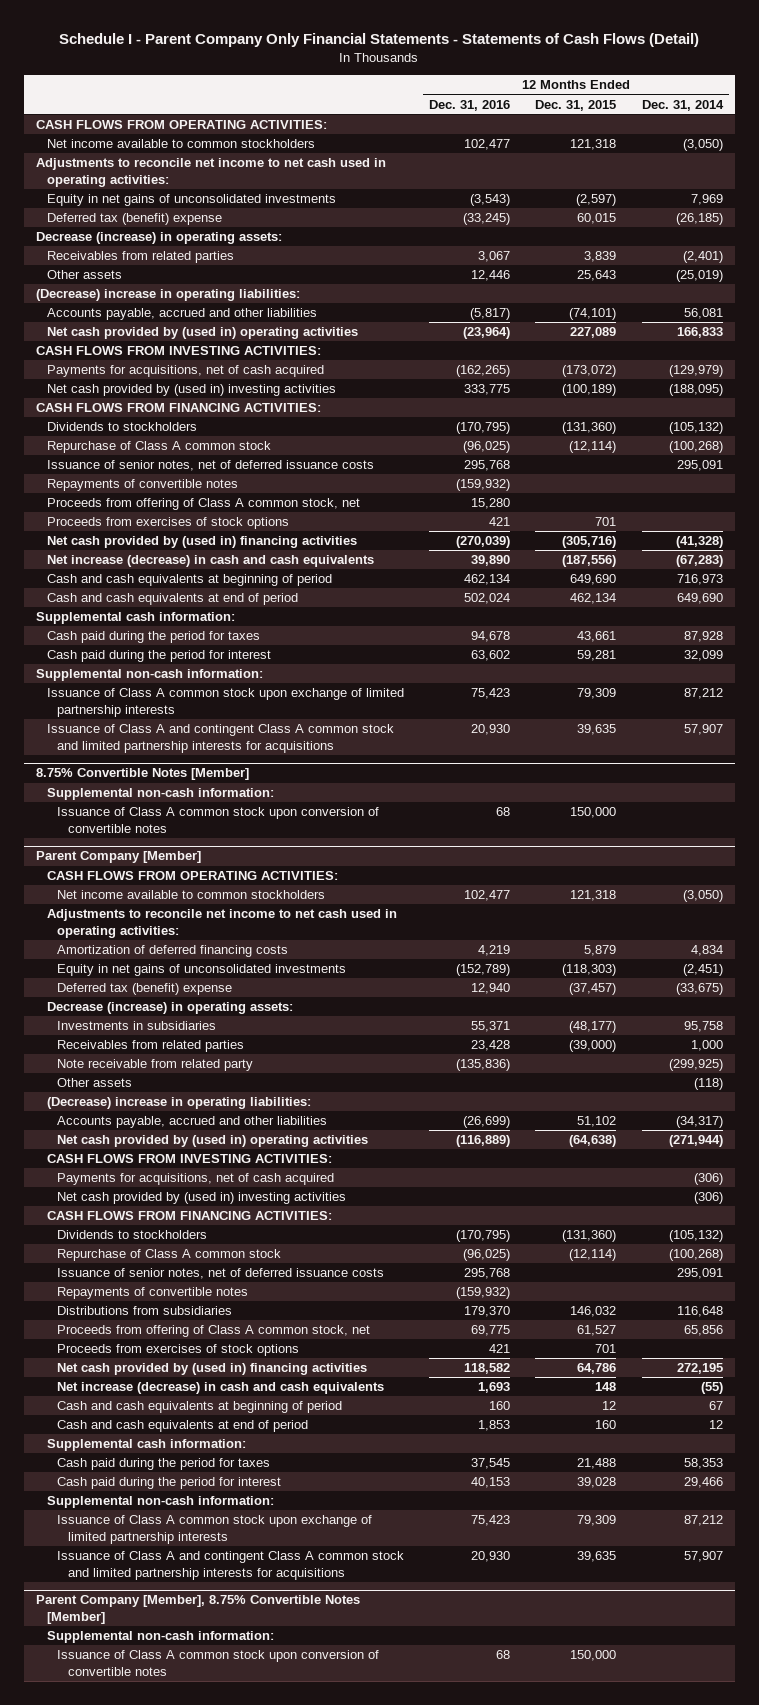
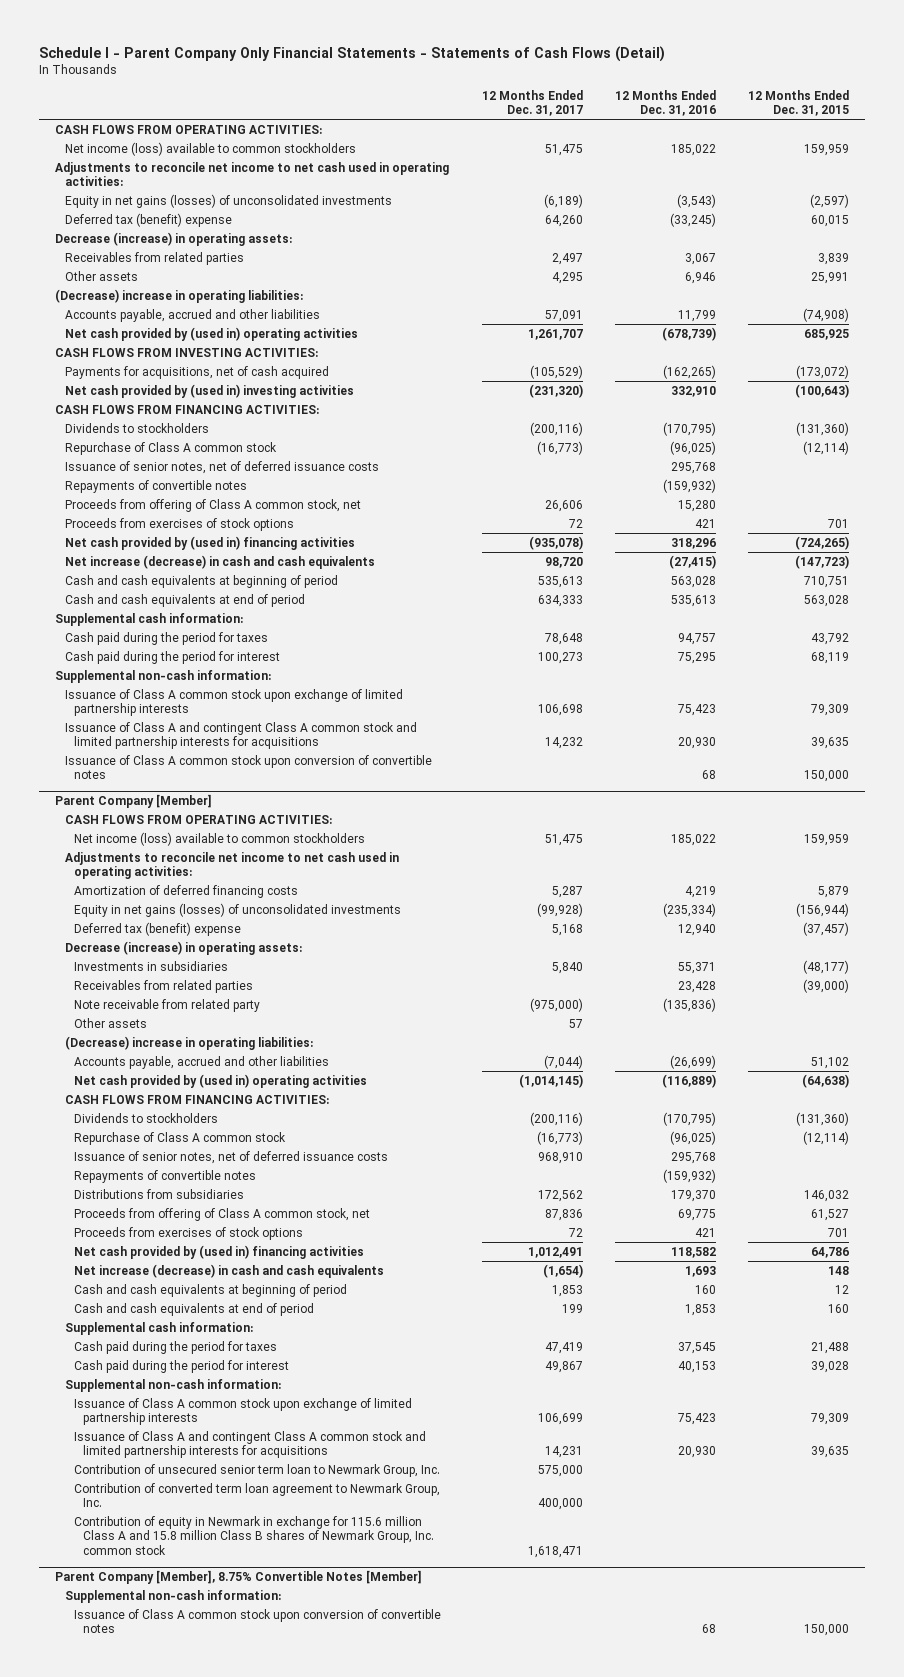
[641,99,724,111] Dec. 31, 2014 -> none
none -> [481,89,583,117] 12 Months Ended Dec. 31, 2017
[46,139,315,149] Net income available to common stockholders -> [64,141,356,156] Net income (loss) available to common stockholders
[464,139,511,151] 102,477 -> [670,143,716,156] 185,022
[570,139,617,151] 121,318 -> [804,143,850,156] 159,959
[46,194,336,207] Equity in net gains of unconsolidated investments -> [64,193,392,208] Equity in net gains (losses) of unconsolidated investments
[471,270,511,282] 12,446 -> [684,271,716,284] 6,946
[577,270,617,282] 25,643 -> [811,271,850,284] 25,991
[470,308,511,321] (5,817) -> [677,309,716,322] 11,799
[569,308,617,321] (74,101) -> [803,307,850,322] (74,908)
[463,327,511,340] (23,964) -> [661,326,716,341] (678,739)
[570,327,617,339] 227,089 -> [804,328,850,340] 685,925
[464,384,511,396] 333,775 -> [670,385,716,397] 332,910
[562,384,617,397] (100,189) -> [795,383,850,398] (100,643)
[456,536,511,549] (270,039) -> [670,537,716,549] 318,296
[562,536,617,549] (305,716) -> [795,535,850,550] (724,265)
[471,555,511,567] 39,890 -> [668,554,716,569] (27,415)
[562,555,617,568] (187,556) -> [795,554,850,569] (147,723)
[464,574,511,586] 462,134 -> [670,575,716,588] 563,028
[570,574,617,586] 649,690 -> [804,575,850,588] 710,751
[464,593,511,605] 502,024 -> [670,594,716,607] 535,613
[570,593,617,605] 462,134 -> [804,594,850,607] 563,028
[471,631,511,643] 94,678 -> [677,632,716,645] 94,757
[577,631,617,643] 43,661 -> [811,632,850,645] 43,792
[471,650,511,662] 63,602 -> [677,651,716,664] 75,295
[577,650,617,662] 59,281 -> [811,651,850,664] 68,119
[36,768,250,781] 8.75% Convertible Notes [Member] -> none
[46,788,274,801] Supplemental non-cash information: -> none
[57,890,326,900] Net income available to common stockholders -> [73,831,365,846] Net income (loss) available to common stockholders
[464,890,511,902] 102,477 -> [670,833,716,846] 185,022
[570,890,617,902] 121,318 -> [804,833,850,846] 159,959
[57,964,347,977] Equity in net gains of unconsolidated investments -> [73,902,401,917] Equity in net gains (losses) of unconsolidated investments
[456,964,511,977] (152,789) -> [662,902,716,917] (235,334)
[562,964,617,977] (118,303) -> [796,902,850,917] (156,944)
[46,1154,332,1164] CASH FLOWS FROM INVESTING ACTIVITIES: -> none
[57,1173,335,1186] Payments for acquisitions, net of cash acquired -> none
[57,1192,347,1205] Net cash provided by (used in) investing activities -> none
none -> [73,1463,440,1477] Contribution of unsecured senior term loan to Newmark Group, Inc.
none -> [73,1482,440,1508] Contribution of converted term loan agreement to Newmark Group, Inc.
none -> [73,1515,435,1555] Contribution of equity in Newmark in exchange for 115.6 million Class A and 15.8 million Class B shares of Newmark Group, Inc. common stock

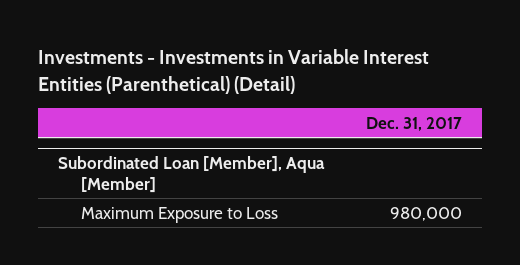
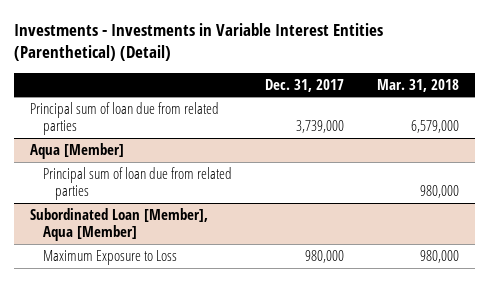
none -> [376,78,459,92] Mar. 31, 2018
none -> [30,101,220,136] Principal sum of loan due from related parties
none -> [30,142,125,159] Aqua [Member]
none -> [42,166,232,201] Principal sum of loan due from related parties

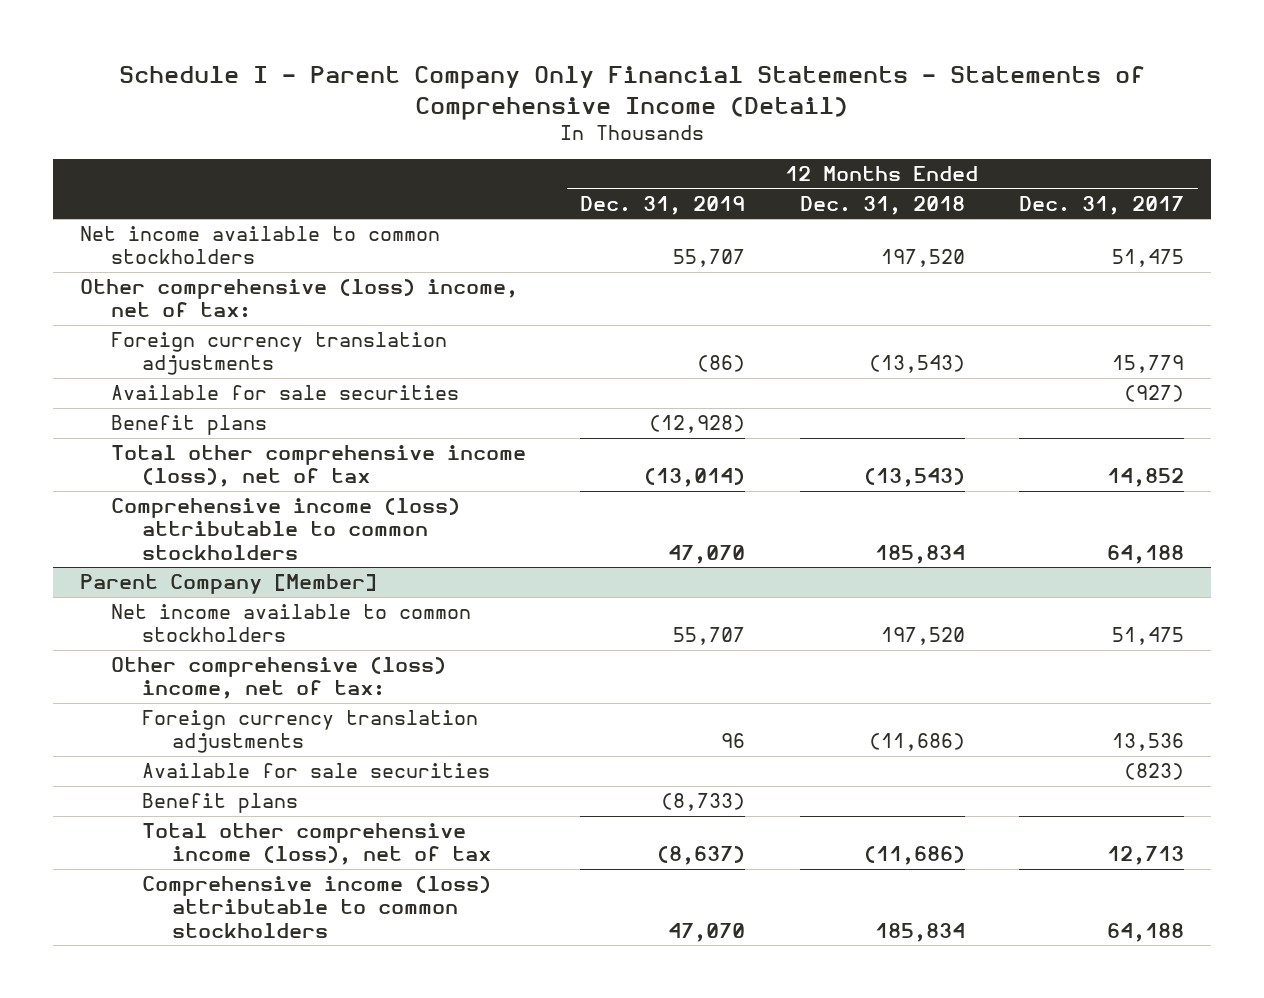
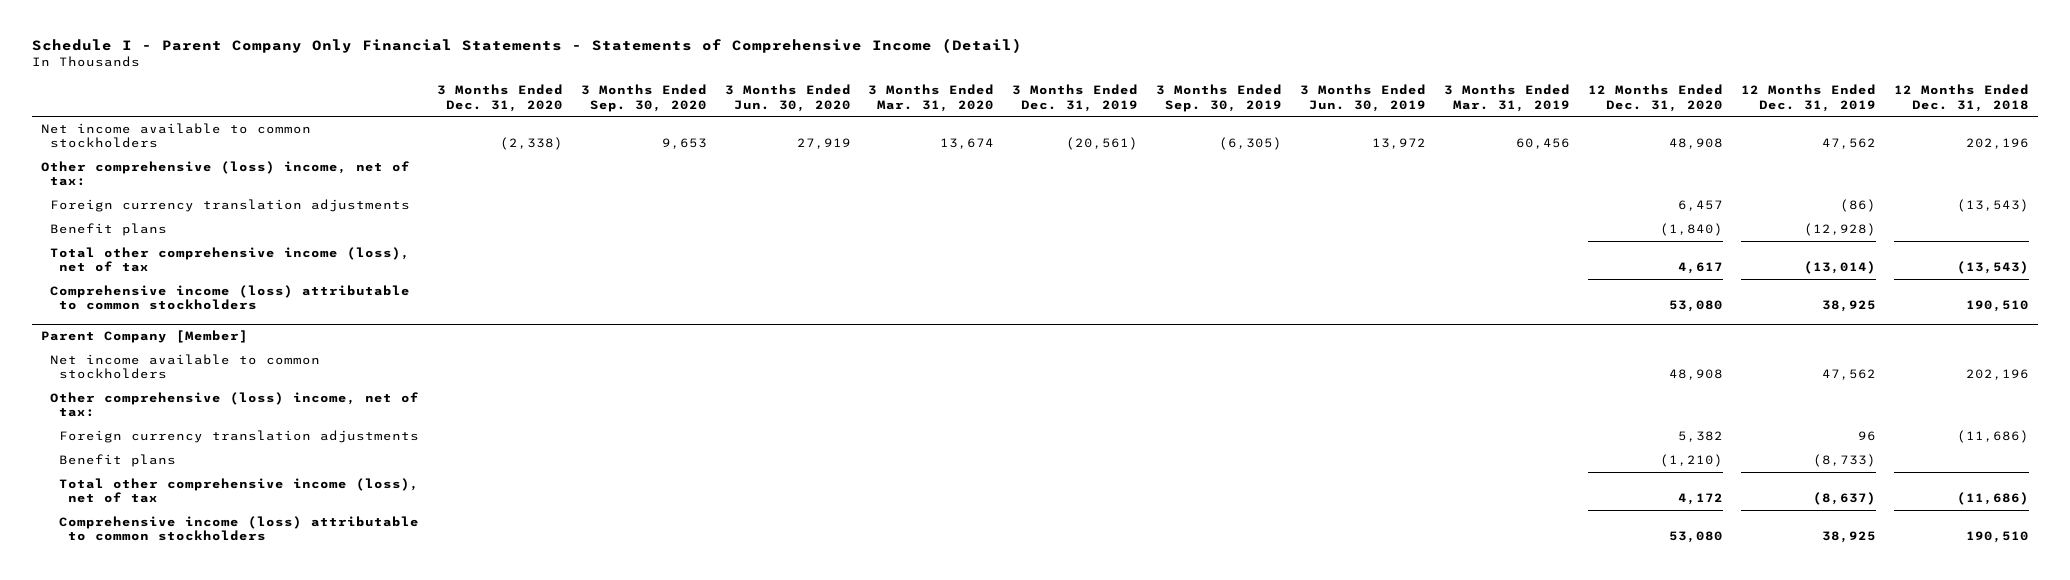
[1019,195,1185,215] Dec. 31, 2017 -> none
none -> [436,84,563,112] 3 Months Ended Dec. 31, 2020
none -> [580,84,707,112] 3 Months Ended Sep. 30, 2020
none -> [724,84,851,112] 3 Months Ended Jun. 30, 2020
none -> [868,84,995,112] 3 Months Ended Mar. 31, 2020
none -> [1012,84,1139,112] 3 Months Ended Dec. 31, 2019
none -> [1156,84,1283,112] 3 Months Ended Sep. 30, 2019
none -> [1300,84,1427,112] 3 Months Ended Jun. 30, 2019
none -> [1443,84,1570,112] 3 Months Ended Mar. 31, 2019
none -> [1587,84,1723,112] 12 Months Ended Dec. 31, 2020
[673,249,746,268] 55,707 -> [1821,138,1876,150] 47,562
[880,249,965,268] 197,520 -> [1965,138,2029,150] 202,196
[111,385,460,401] Available for sale securities -> none
[668,544,746,564] 47,070 -> [1821,300,1876,313] 38,925
[874,544,965,564] 185,834 -> [1965,300,2029,313] 190,510
[673,627,746,646] 55,707 -> [1821,369,1876,381] 47,562
[880,627,965,646] 197,520 -> [1965,369,2029,381] 202,196
[141,763,490,779] Available for sale securities -> none
[668,922,746,942] 47,070 -> [1821,531,1876,544] 38,925
[874,922,965,942] 185,834 -> [1965,531,2029,544] 190,510

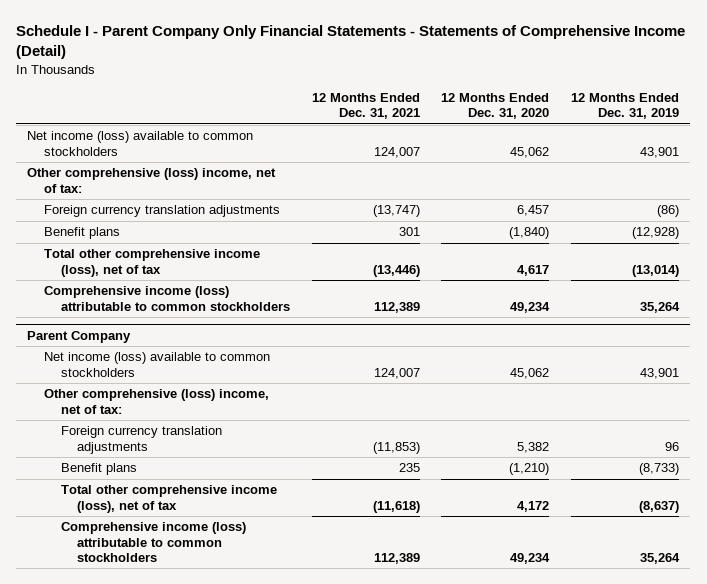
[436,84,563,112] 3 Months Ended Dec. 31, 2020 -> none
[580,84,707,112] 3 Months Ended Sep. 30, 2020 -> none
[724,84,851,112] 3 Months Ended Jun. 30, 2020 -> none
[868,84,995,112] 3 Months Ended Mar. 31, 2020 -> none
[1012,84,1139,112] 3 Months Ended Dec. 31, 2019 -> none
[1156,84,1283,112] 3 Months Ended Sep. 30, 2019 -> none
[1300,84,1427,112] 3 Months Ended Jun. 30, 2019 -> none
[1443,84,1570,112] 3 Months Ended Mar. 31, 2019 -> none
[1893,84,2029,112] 12 Months Ended Dec. 31, 2018 -> none
none -> [311,93,420,120] 12 Months Ended Dec. 31, 2021
[40,123,311,149] Net income available to common stockholders -> [27,131,254,156] Net income (loss) available to common stockholders
[1668,138,1723,150] 48,908 -> [510,146,550,158] 45,062
[1821,138,1876,150] 47,562 -> [640,146,680,158] 43,901
[1668,300,1723,313] 53,080 -> [510,301,551,313] 49,234
[1821,300,1876,313] 38,925 -> [640,301,681,313] 35,264
[40,330,248,344] Parent Company [Member] -> [27,330,132,343] Parent Company
[49,354,320,380] Net income available to common stockholders -> [44,352,271,377] Net income (loss) available to common stockholders
[1668,369,1723,381] 48,908 -> [510,367,550,379] 45,062
[1821,369,1876,381] 47,562 -> [640,367,680,379] 43,901
[1668,531,1723,544] 53,080 -> [510,552,551,564] 49,234
[1821,531,1876,544] 38,925 -> [640,552,681,564] 35,264

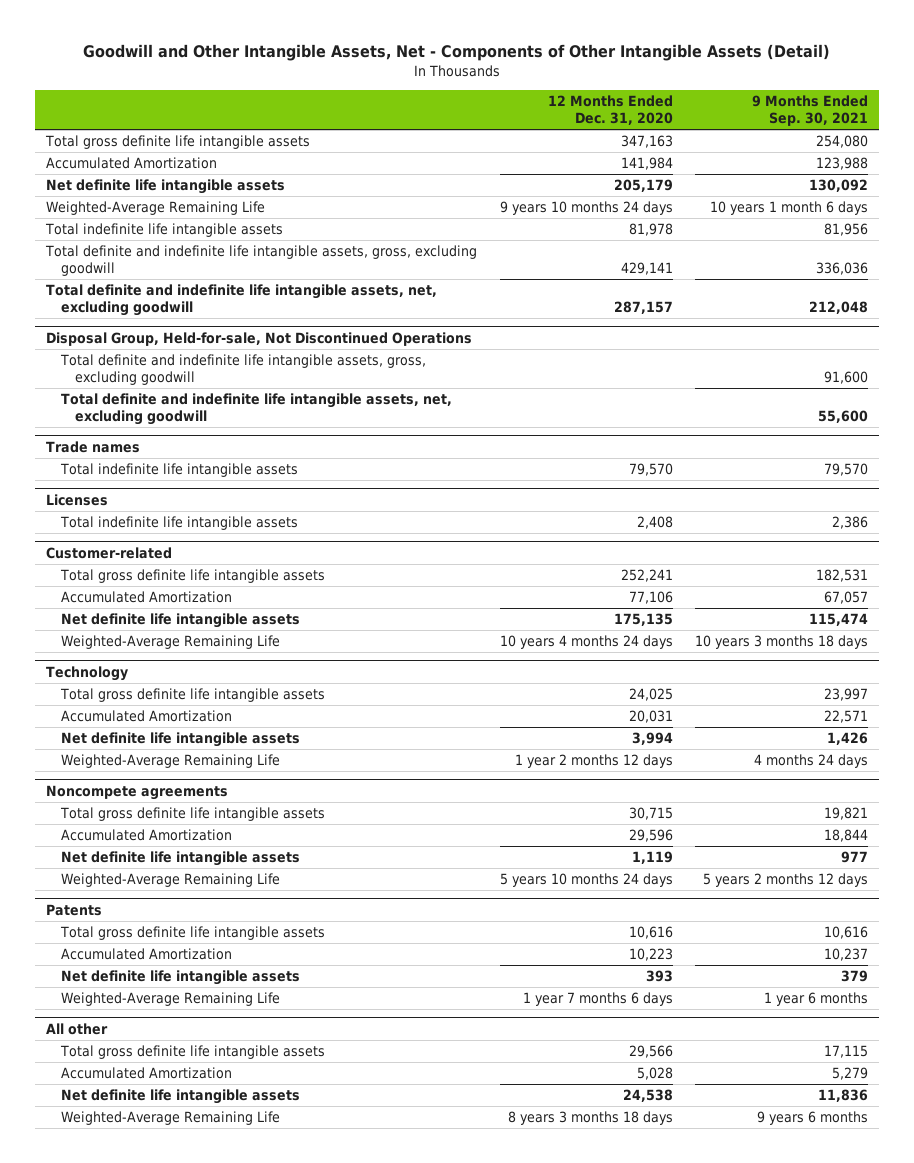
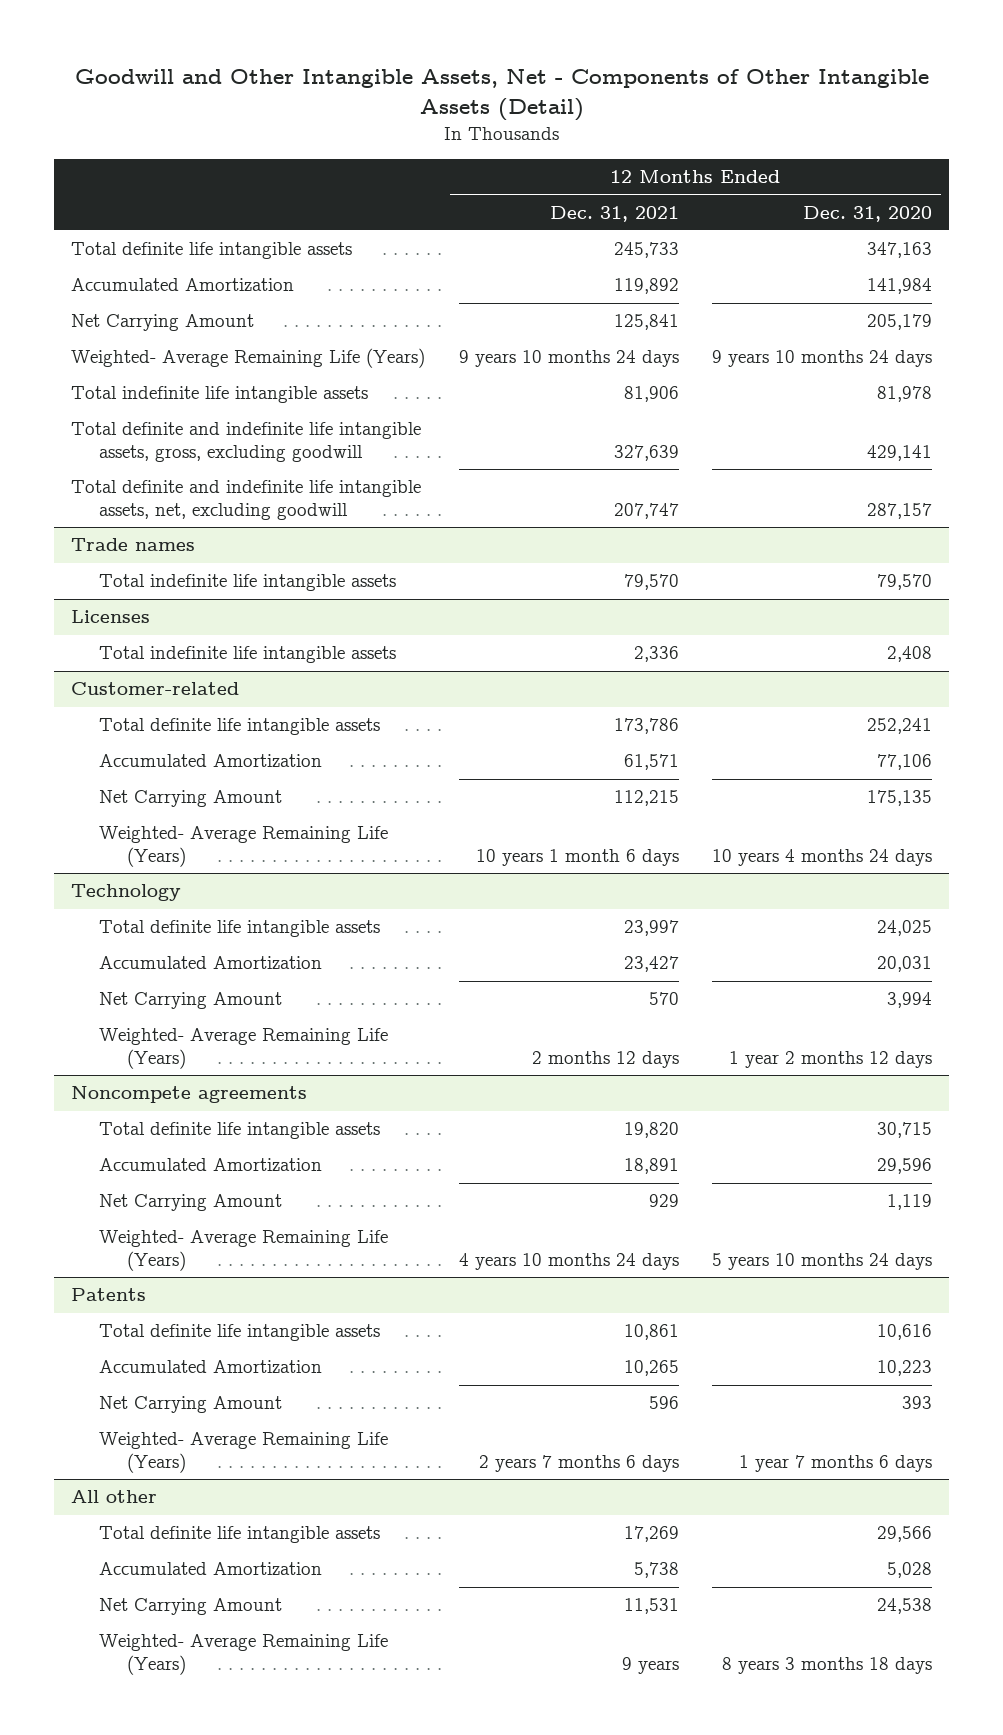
[752,95,869,127] 9 Months Ended Sep. 30, 2021 -> none
none -> [549,205,679,222] Dec. 31, 2021
[45,135,311,150] Total gross definite life intangible assets -> [71,242,353,260] Total definite life intangible assets
[46,179,286,195] Net definite life intangible assets -> [71,314,255,332] Net Carrying Amount
[46,201,266,216] Weighted-Average Remaining Life -> [71,348,426,369] Weighted- Average Remaining Life (Years)
[46,331,473,346] Disposal Group, Held-for-sale, Not Discontinued Operations -> none
[59,354,426,386] Total definite and indefinite life intangible assets, gross, excluding goodwill -> none
[60,393,452,426] Total definite and indefinite life intangible assets, net, excluding goodwill -> none
[59,569,325,584] Total gross definite life intangible assets -> [99,718,381,736] Total definite life intangible assets
[60,613,300,629] Net definite life intangible assets -> [99,790,283,808] Net Carrying Amount
[60,635,280,650] Weighted-Average Remaining Life -> [99,826,389,867] Weighted- Average Remaining Life (Years)
[59,688,325,703] Total gross definite life intangible assets -> [99,920,381,938] Total definite life intangible assets
[60,732,300,748] Net definite life intangible assets -> [99,992,283,1010] Net Carrying Amount
[60,754,280,769] Weighted-Average Remaining Life -> [99,1028,389,1069] Weighted- Average Remaining Life (Years)
[59,807,325,822] Total gross definite life intangible assets -> [99,1122,381,1140] Total definite life intangible assets
[60,851,300,867] Net definite life intangible assets -> [99,1194,283,1212] Net Carrying Amount
[60,873,280,888] Weighted-Average Remaining Life -> [99,1230,389,1271] Weighted- Average Remaining Life (Years)
[59,926,325,941] Total gross definite life intangible assets -> [99,1324,381,1342] Total definite life intangible assets
[60,970,300,986] Net definite life intangible assets -> [99,1396,283,1414] Net Carrying Amount
[60,992,280,1007] Weighted-Average Remaining Life -> [99,1432,389,1473] Weighted- Average Remaining Life (Years)
[59,1045,325,1060] Total gross definite life intangible assets -> [99,1526,381,1544] Total definite life intangible assets
[60,1089,300,1105] Net definite life intangible assets -> [99,1598,283,1616] Net Carrying Amount
[60,1111,280,1126] Weighted-Average Remaining Life -> [99,1634,389,1675] Weighted- Average Remaining Life (Years)

